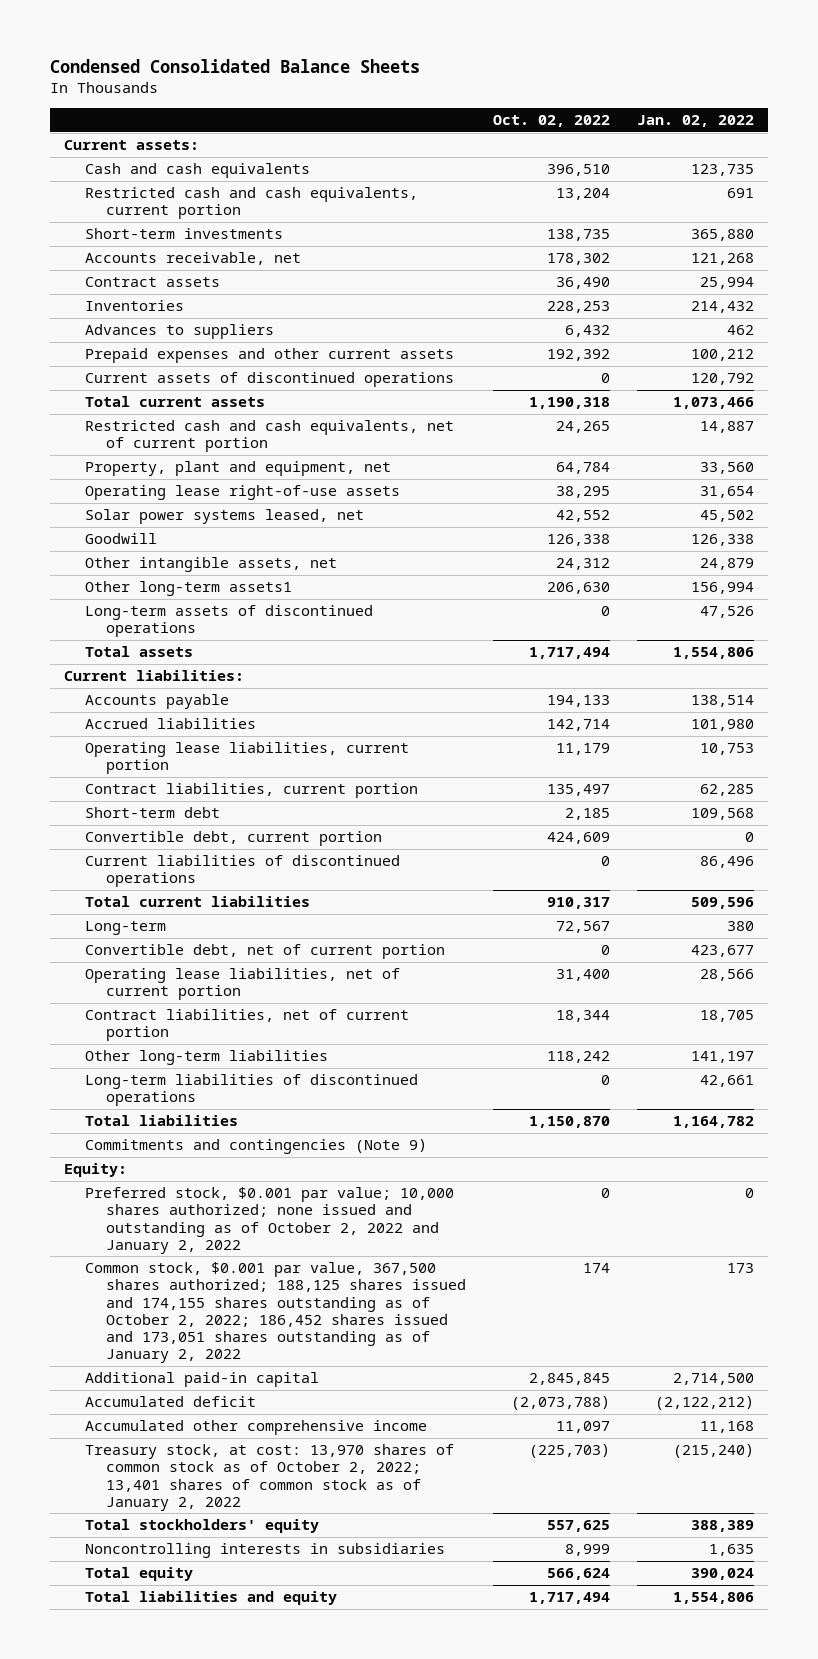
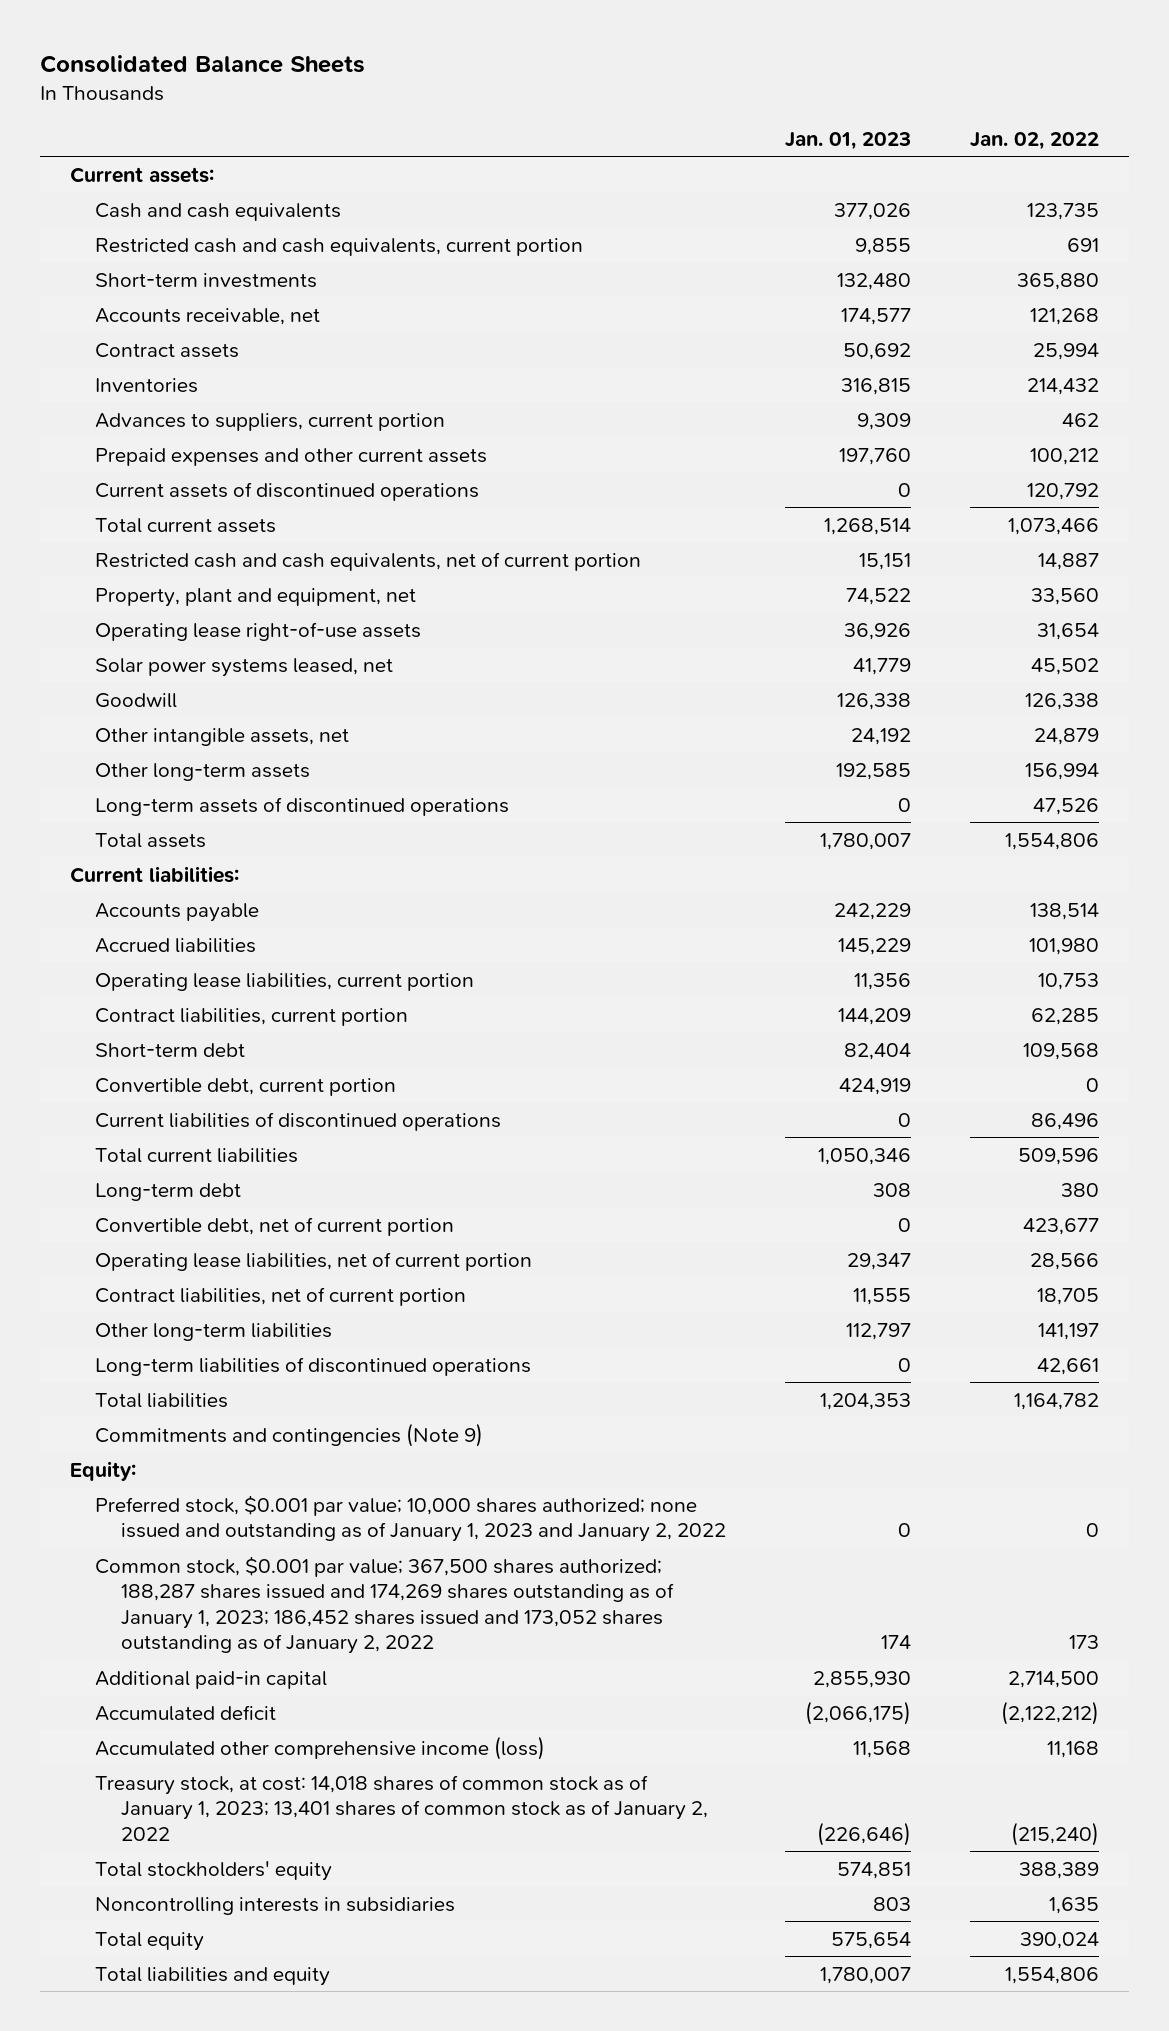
[49,59,420,74] Condensed Consolidated Balance Sheets -> [39,55,365,74] Consolidated Balance Sheets
[492,115,610,128] Oct. 02, 2022 -> none
none -> [784,131,911,150] Jan. 01, 2023
[84,324,274,340] Advances to suppliers -> [95,412,446,431] Advances to suppliers, current portion
[84,581,292,597] Other long-term assets1 -> [95,762,311,781] Other long-term assets
[84,921,166,936] Long-term -> [95,1182,242,1201] Long-term debt
[84,1187,454,1254] Preferred stock, $0.001 par value; 10,000 shares authorized; none issued and outstanding as of October 2, 2022 and January 2, 2022 -> [95,1494,726,1543] Preferred stock, $0.001 par value; 10,000 shares authorized; none issued and outstanding as of January 1, 2023 and January 2, 2022
[84,1262,466,1364] Common stock, $0.001 par value, 367,500 shares authorized; 188,125 shares issued and 174,155 shares outstanding as of October 2, 2022; 186,452 shares issued and 173,051 shares outstanding as of January 2, 2022 -> [95,1555,674,1655] Common stock, $0.001 par value; 367,500 shares authorized; 188,287 shares issued and 174,269 shares outstanding as of January 1, 2023; 186,452 shares issued and 173,052 shares outstanding as of January 2, 2022
[84,1420,427,1436] Accumulated other comprehensive income -> [95,1735,546,1760] Accumulated other comprehensive income (loss)
[84,1444,454,1511] Treasury stock, at cost: 13,970 shares of common stock as of October 2, 2022; 13,401 shares of common stock as of January 2, 2022 -> [95,1774,708,1841] Treasury stock, at cost: 14,018 shares of common stock as of January 1, 2023; 13,401 shares of common stock as of January 2, 2022

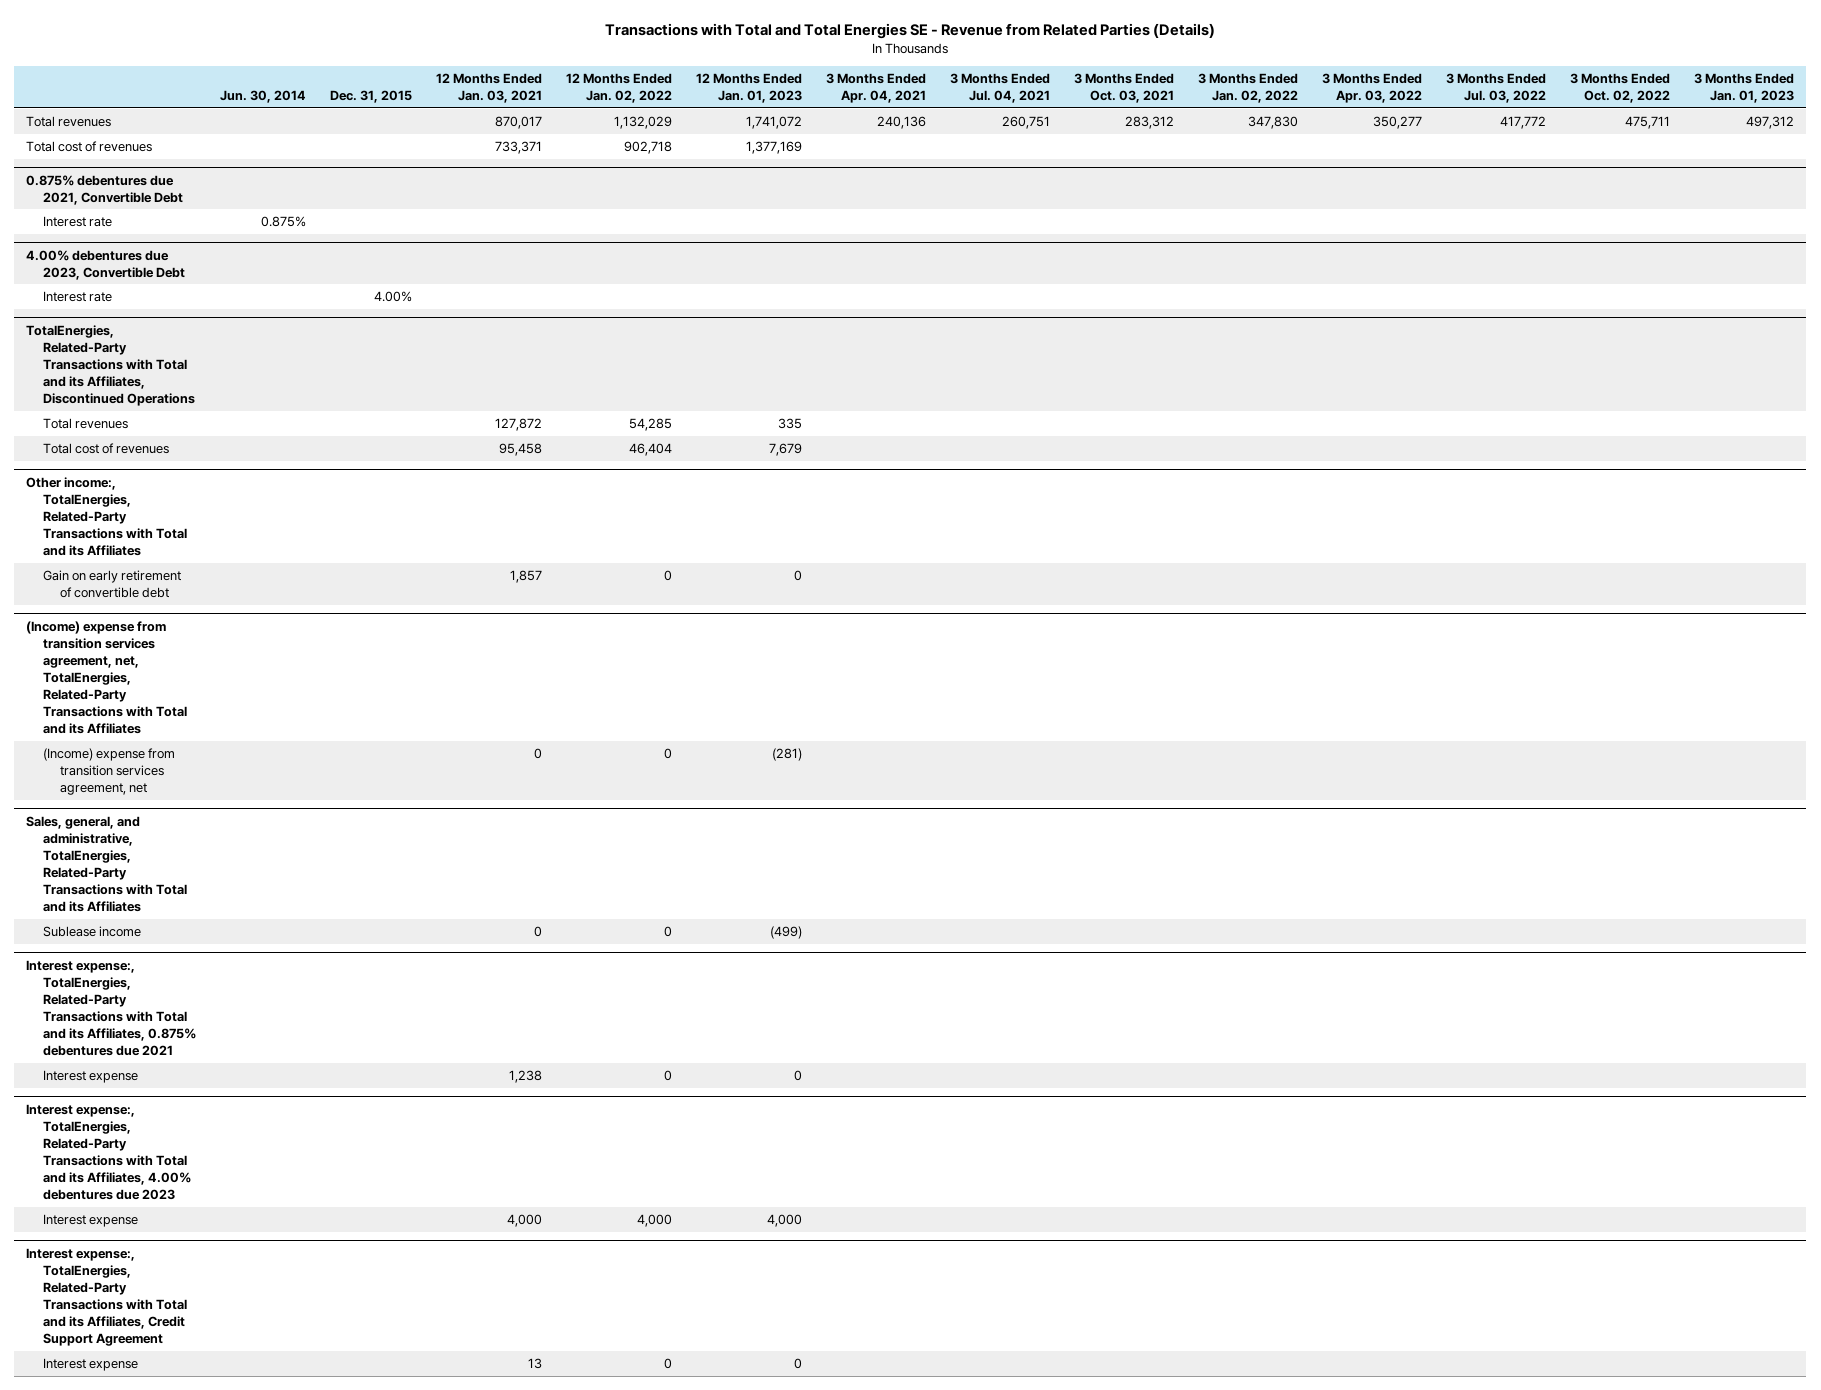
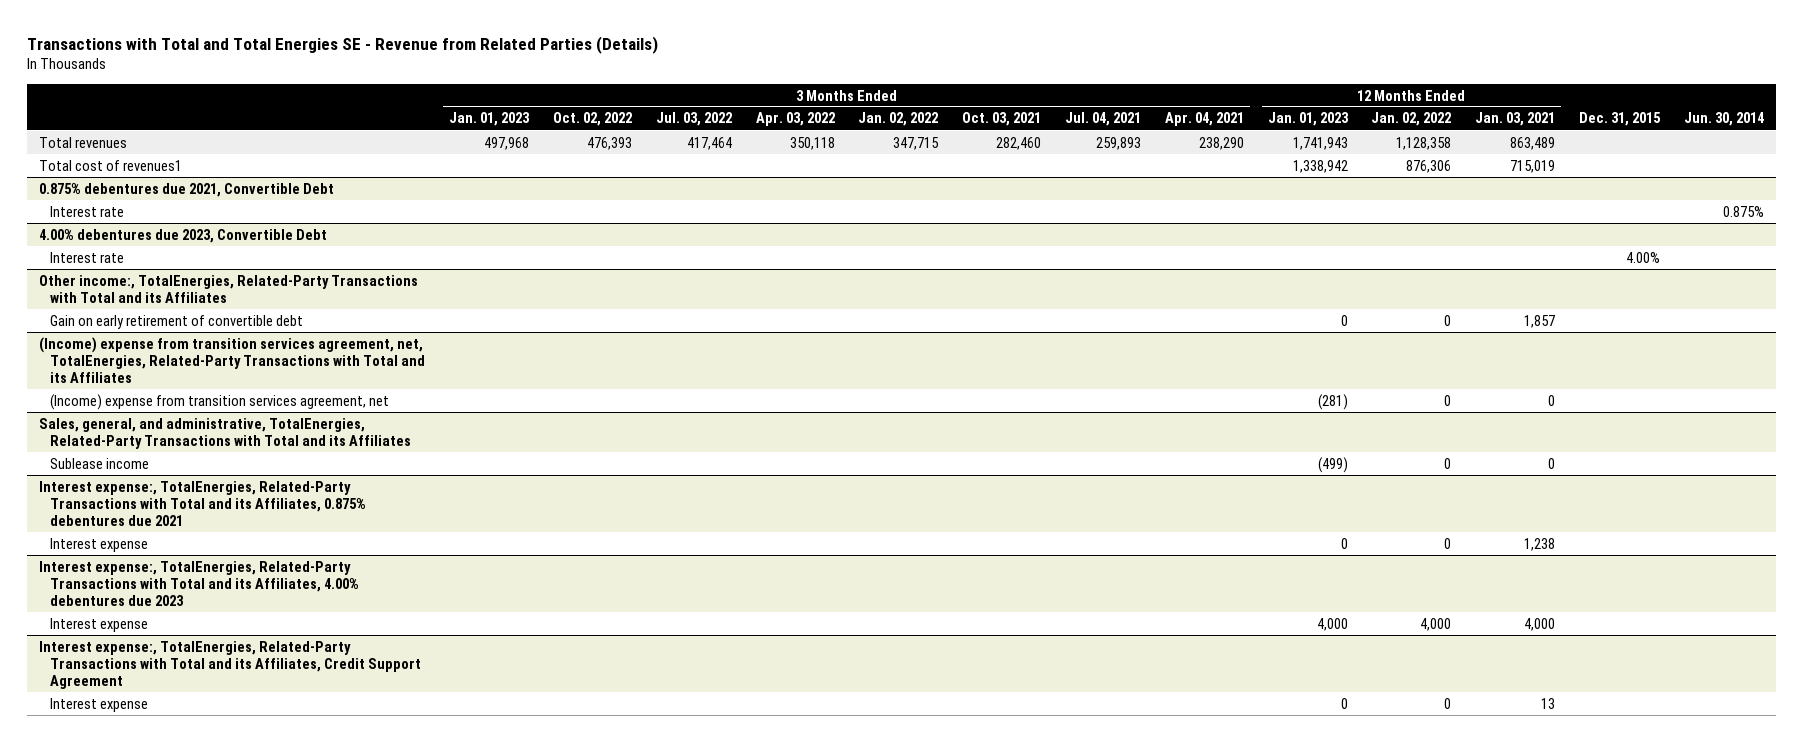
[495,116,543,130] 870,017 -> [1510,136,1556,150] 863,489
[614,116,673,130] 1,132,029 -> [1396,136,1452,150] 1,128,358
[746,116,803,130] 1,741,072 -> [1292,136,1348,150] 1,741,943
[877,116,927,130] 240,136 -> [1198,136,1244,150] 238,290
[1002,116,1051,130] 260,751 -> [1096,136,1142,150] 259,893
[1125,116,1175,130] 283,312 -> [996,136,1042,150] 282,460
[1248,116,1299,130] 347,830 -> [893,136,940,150] 347,715
[1373,116,1423,130] 350,277 -> [789,136,835,150] 350,118
[1500,116,1547,130] 417,772 -> [686,136,732,150] 417,464
[1625,116,1671,130] 475,711 -> [587,136,633,150] 476,393
[1746,116,1795,130] 497,312 -> [484,136,530,150] 497,968
[26,141,153,153] Total cost of revenues -> [38,159,182,171] Total cost of revenues1
[495,141,543,155] 733,371 -> [1510,159,1556,173] 715,019
[624,141,673,155] 902,718 -> [1406,159,1452,173] 876,306
[746,141,803,155] 1,377,169 -> [1292,159,1348,173] 1,338,942
[26,324,196,406] TotalEnergies, Related-Party Transactions with Total and its Affiliates, Discontinued Operations -> none
[43,418,129,430] Total revenues -> none
[43,443,170,455] Total cost of revenues -> none

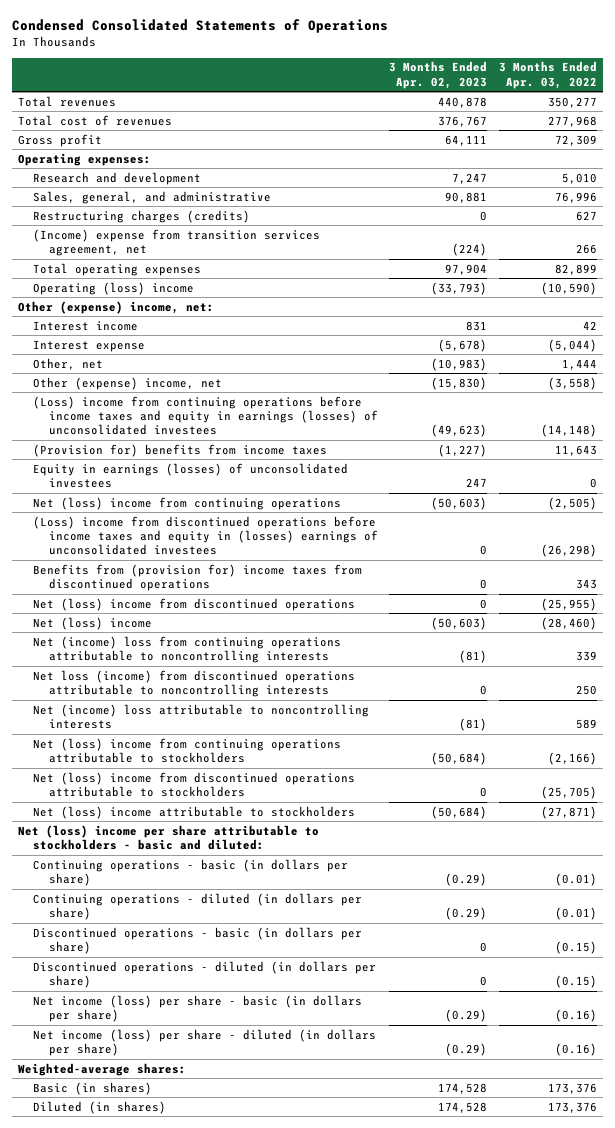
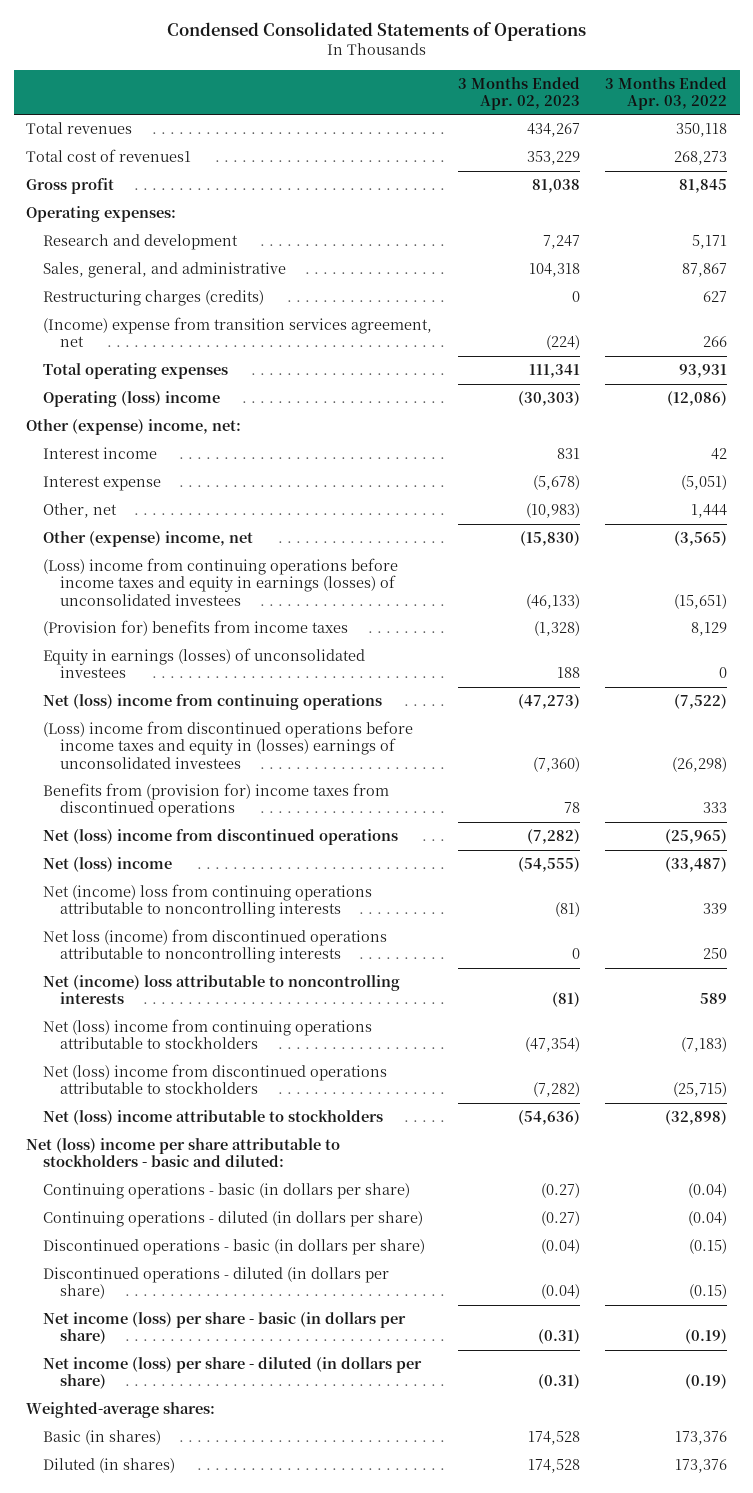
[438,96,488,108] 440,878 -> [526,122,580,137] 434,267
[547,96,597,108] 350,277 -> [675,122,727,137] 350,118
[18,114,173,126] Total cost of revenues -> [26,148,192,162] Total cost of revenues1
[438,115,488,127] 376,767 -> [526,150,580,165] 353,229
[547,115,597,127] 277,968 -> [673,150,727,165] 268,273
[445,134,488,146] 64,111 -> [531,178,580,193] 81,038
[554,134,597,146] 72,309 -> [678,178,727,193] 81,845
[561,172,597,184] 5,010 -> [691,234,727,249] 5,171
[445,191,488,203] 90,881 -> [528,262,580,277] 104,318
[554,191,597,203] 76,996 -> [681,262,727,277] 87,867
[445,263,488,275] 97,904 -> [528,363,580,378] 111,341
[554,263,597,275] 82,899 -> [678,363,727,378] 93,931
[431,281,488,295] (33,793) -> [517,390,580,406] (30,303)
[540,281,597,295] (10,590) -> [666,390,727,406] (12,086)
[547,338,597,352] (5,044) -> [680,474,727,490] (5,051)
[547,376,597,390] (3,558) -> [673,530,727,546] (3,565)
[431,424,488,438] (49,623) -> [525,593,580,609] (46,133)
[540,424,597,438] (14,148) -> [673,593,727,609] (15,651)
[438,443,488,457] (1,227) -> [533,620,580,636] (1,328)
[554,444,597,456] 11,643 -> [690,621,727,636] 8,129
[466,478,488,488] 247 -> [556,667,580,679] 188
[431,496,488,510] (50,603) -> [517,693,580,709] (47,273)
[547,496,597,510] (2,505) -> [673,693,727,709] (7,522)
[480,545,488,556] 0 -> [532,756,580,772] (7,360)
[480,579,488,590] 0 -> [563,802,580,814] 78
[575,579,597,590] 343 -> [702,802,727,814] 333
[480,598,488,609] 0 -> [526,828,580,844] (7,282)
[540,597,597,611] (25,955) -> [664,828,727,844] (25,965)
[431,616,488,630] (50,603) -> [517,856,580,872] (54,555)
[540,616,597,630] (28,460) -> [664,856,727,872] (33,487)
[431,752,488,766] (50,684) -> [524,1037,580,1053] (47,354)
[547,752,597,766] (2,166) -> [680,1037,727,1053] (7,183)
[480,787,488,798] 0 -> [532,1082,580,1098] (7,282)
[540,786,597,800] (25,705) -> [672,1082,727,1098] (25,715)
[431,805,488,819] (50,684) -> [517,1109,580,1125] (54,636)
[540,805,597,819] (27,871) -> [664,1109,727,1125] (32,898)
[445,873,488,887] (0.29) -> [540,1182,580,1198] (0.27)
[554,873,597,887] (0.01) -> [687,1182,727,1198] (0.04)
[445,907,488,921] (0.29) -> [540,1210,580,1226] (0.27)
[554,907,597,921] (0.01) -> [687,1210,727,1226] (0.04)
[480,942,488,953] 0 -> [540,1238,580,1254] (0.04)
[480,976,488,987] 0 -> [540,1284,580,1300] (0.04)
[445,1009,488,1023] (0.29) -> [537,1329,580,1345] (0.31)
[554,1009,597,1023] (0.16) -> [684,1329,727,1345] (0.19)
[445,1043,488,1057] (0.29) -> [537,1374,580,1390] (0.31)
[554,1043,597,1057] (0.16) -> [684,1374,727,1390] (0.19)

